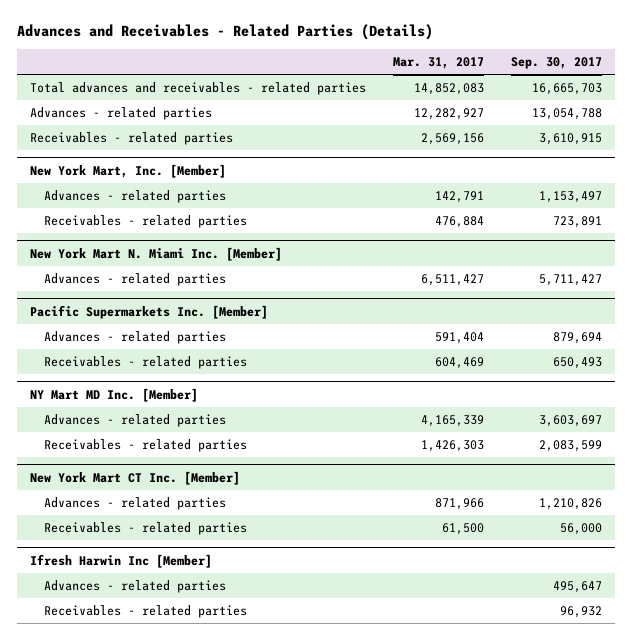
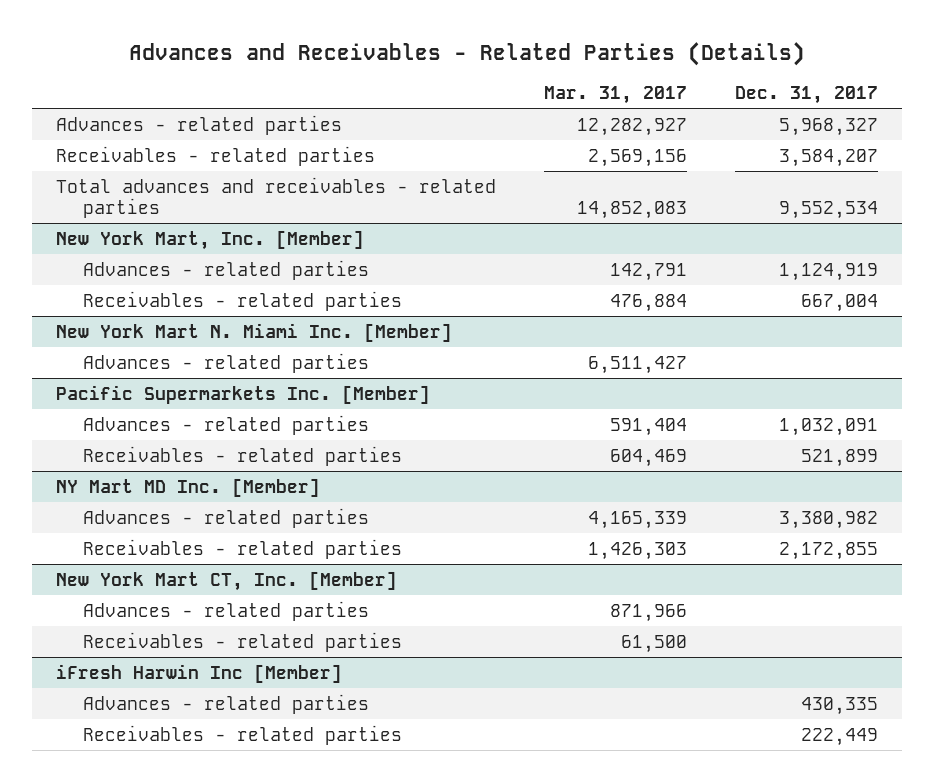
[510,57,602,70] Sep. 30, 2017 -> none
none -> [734,86,878,105] Dec. 31, 2017
[30,82,367,96] Total advances and receivables - related parties -> [55,176,496,218] Total advances and receivables - related parties
[30,470,241,485] New York Mart CT Inc. [Member] -> [55,570,397,591] New York Mart CT, Inc. [Member]
[30,553,213,568] Ifresh Harwin Inc [Member] -> [55,663,342,683] iFresh Harwin Inc [Member]

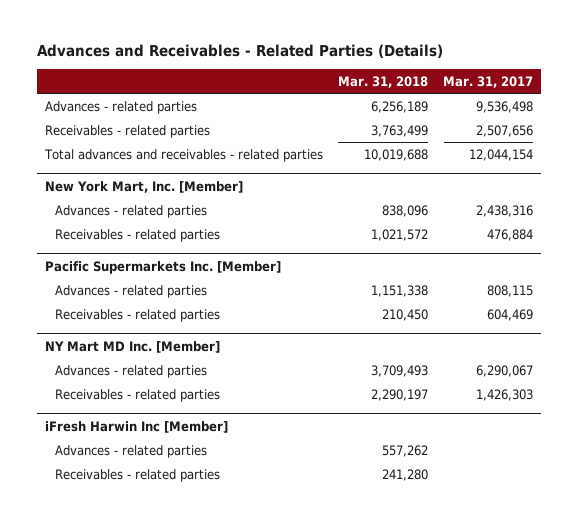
[734,86,878,105] Dec. 31, 2017 -> none
none -> [338,75,429,88] Mar. 31, 2018
[576,117,687,136] 12,282,927 -> [476,100,534,113] 9,536,498
[587,148,687,167] 2,569,156 -> [476,124,534,137] 2,507,656
[576,200,687,219] 14,852,083 -> [469,148,534,161] 12,044,154
[609,262,687,281] 142,791 -> [476,204,534,217] 2,438,316
[55,322,452,342] New York Mart N. Miami Inc. [Member] -> none
[82,352,369,373] Advances - related parties -> none
[609,417,687,436] 591,404 -> [487,284,534,297] 808,115
[587,510,687,529] 4,165,339 -> [476,364,534,377] 6,290,067
[55,570,397,591] New York Mart CT, Inc. [Member] -> none
[82,600,369,621] Advances - related parties -> none
[82,631,402,652] Receivables - related parties -> none

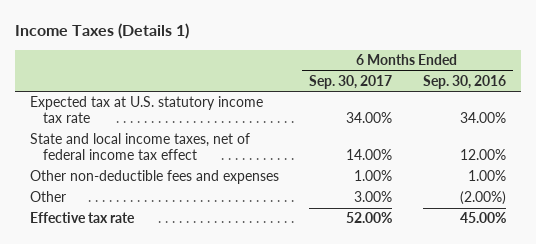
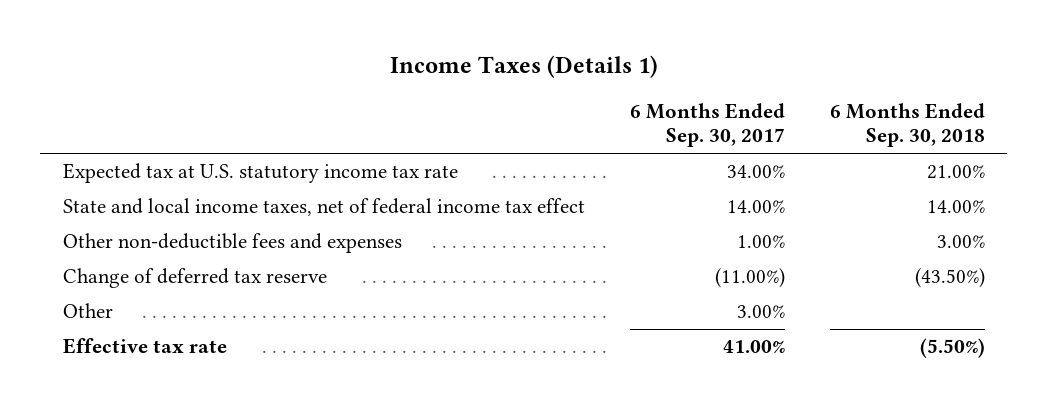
[422,74,506,89] Sep. 30, 2016 -> none
none -> [829,103,985,148] 6 Months Ended Sep. 30, 2018
none -> [62,268,327,289] Change of deferred tax reserve
[346,212,393,224] 52.00% -> [722,340,785,354] 41.00%

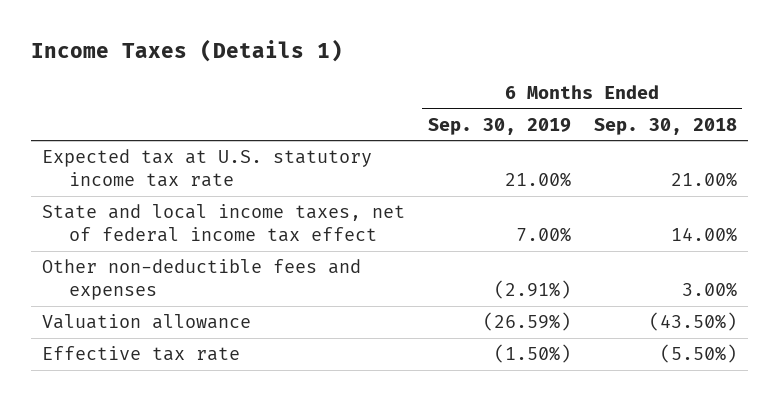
[629,103,785,148] 6 Months Ended Sep. 30, 2017 -> none
none -> [427,117,571,135] Sep. 30, 2019
[62,303,113,319] Other -> none
[62,268,327,289] Change of deferred tax reserve -> [42,314,252,330] Valuation allowance

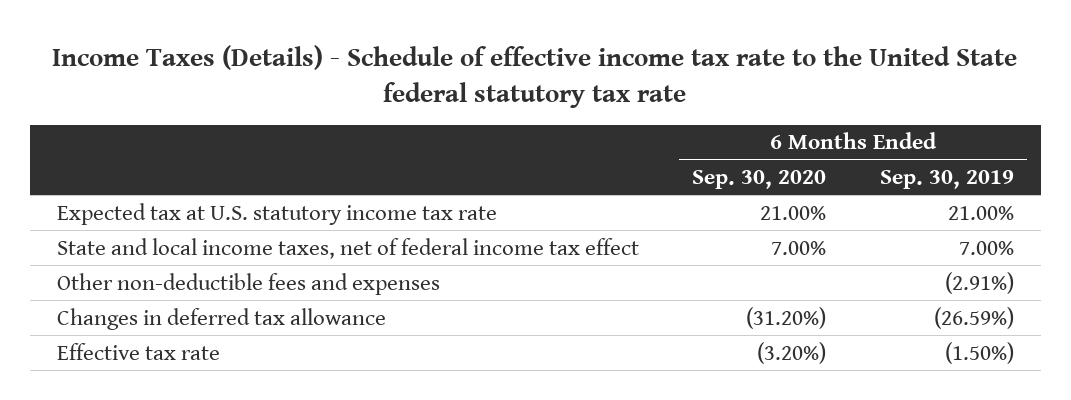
[30,39,343,63] Income Taxes (Details 1) -> [52,44,1018,108] Income Taxes (Details) - Schedule of effective income tax rate to the United State federal statutory tax rate
[593,117,737,135] Sep. 30, 2018 -> none
none -> [692,170,827,190] Sep. 30, 2020
[42,314,252,330] Valuation allowance -> [56,307,386,330] Changes in deferred tax allowance

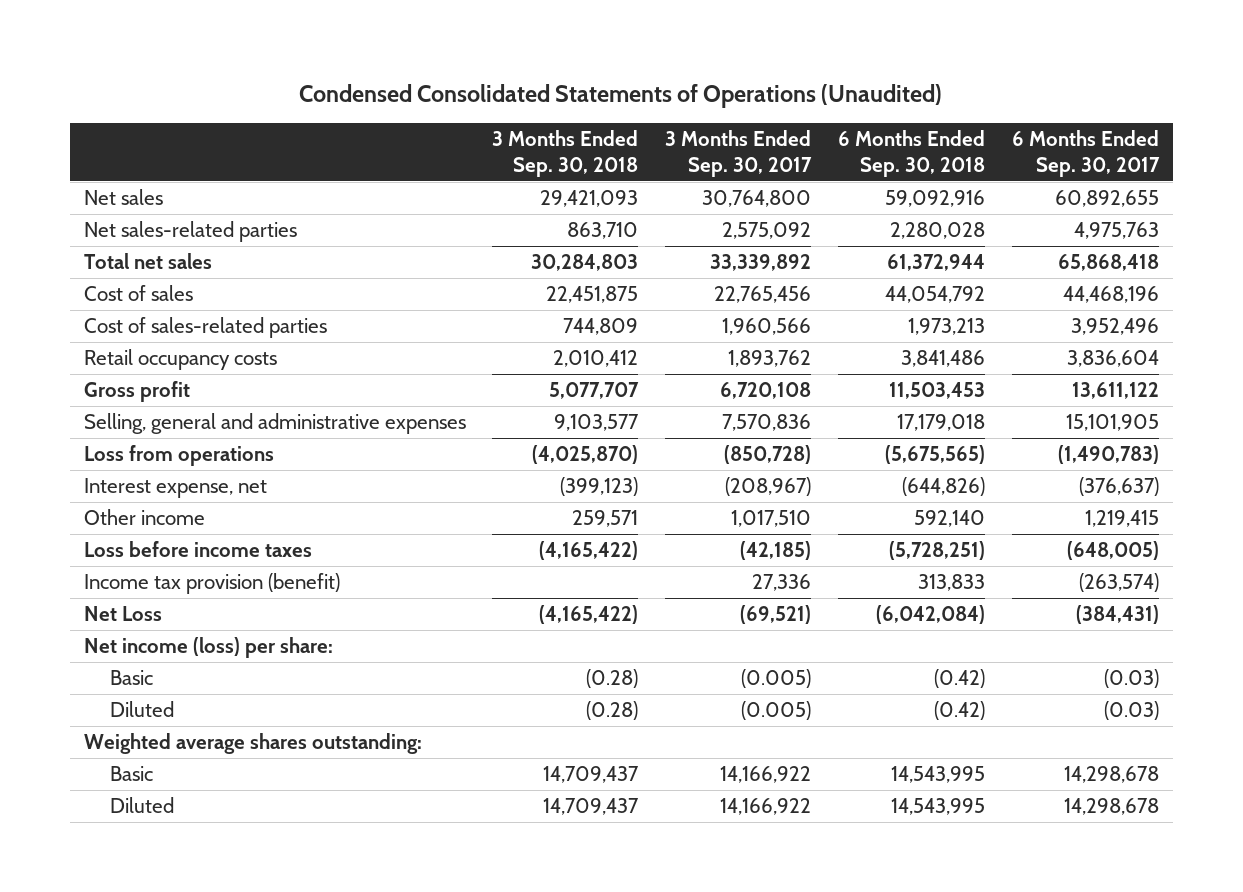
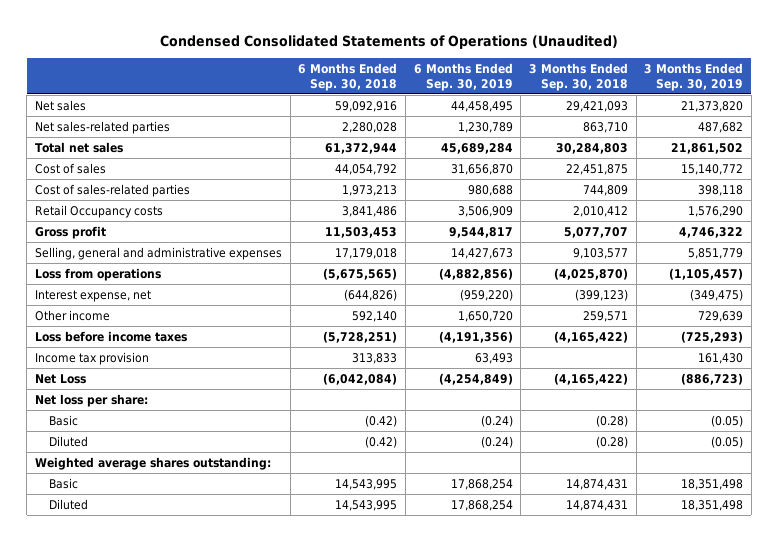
[665,129,813,177] 3 Months Ended Sep. 30, 2017 -> none
[1012,129,1161,177] 6 Months Ended Sep. 30, 2017 -> none
none -> [413,62,513,91] 6 Months Ended Sep. 30, 2019
none -> [644,62,744,91] 3 Months Ended Sep. 30, 2019
[83,349,277,371] Retail occupancy costs -> [35,205,164,219] Retail Occupancy costs
[83,573,340,595] Income tax provision (benefit) -> [35,352,150,366] Income tax provision
[83,637,333,659] Net income (loss) per share: -> [35,394,149,408] Net loss per share:
[543,766,640,784] 14,709,437 -> [565,479,628,491] 14,874,431
[543,798,640,816] 14,709,437 -> [565,500,628,512] 14,874,431

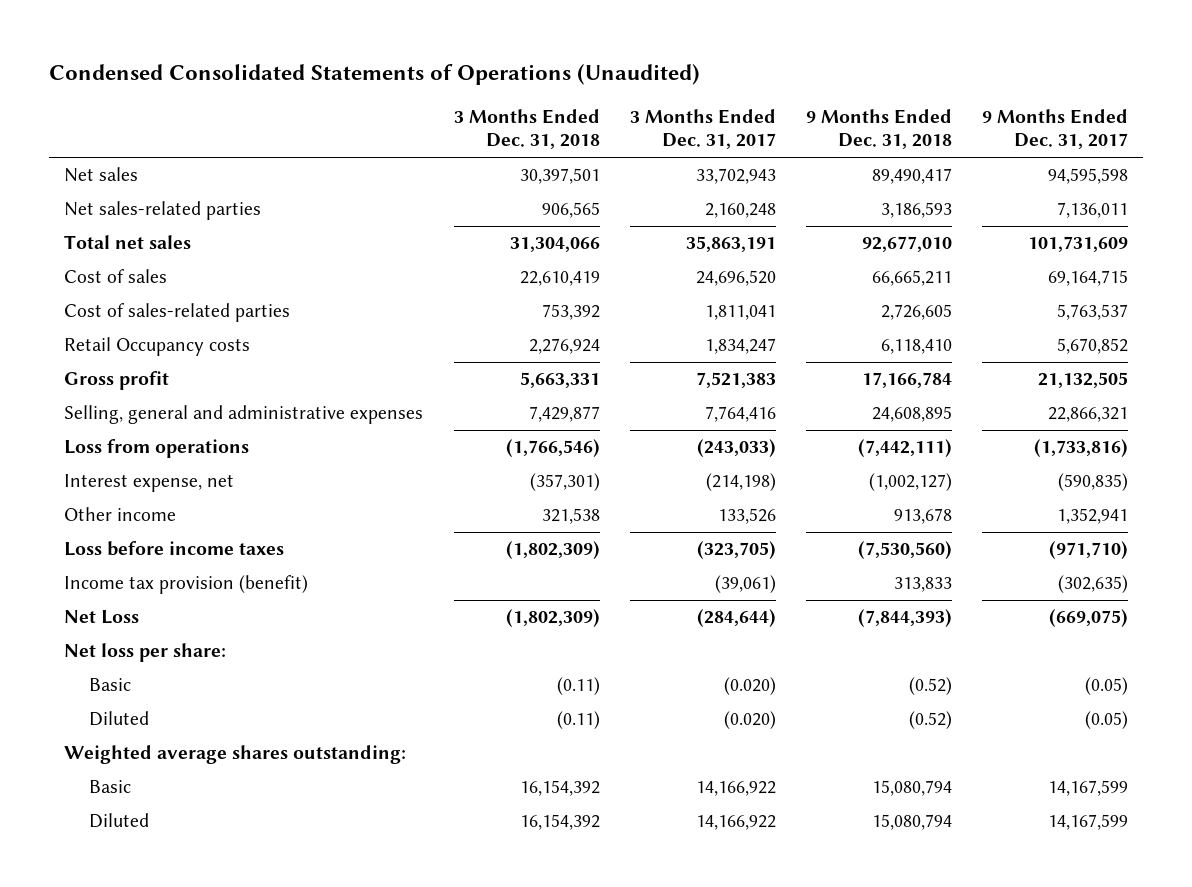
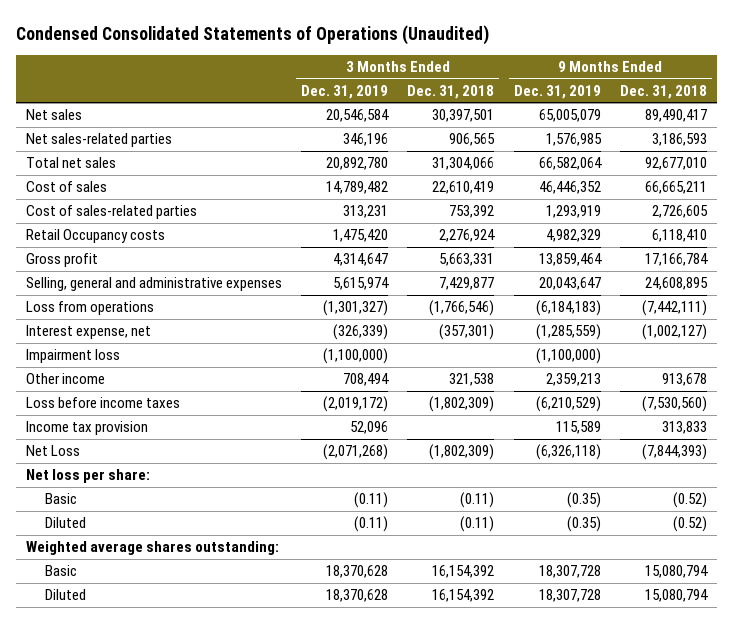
[629,108,776,150] 3 Months Ended Dec. 31, 2017 -> none
[981,108,1128,150] 9 Months Ended Dec. 31, 2017 -> none
none -> [301,84,389,99] Dec. 31, 2019
none -> [513,84,601,99] Dec. 31, 2019
none -> [26,349,121,364] Impairment loss
[64,575,309,595] Income tax provision (benefit) -> [26,421,149,436] Income tax provision

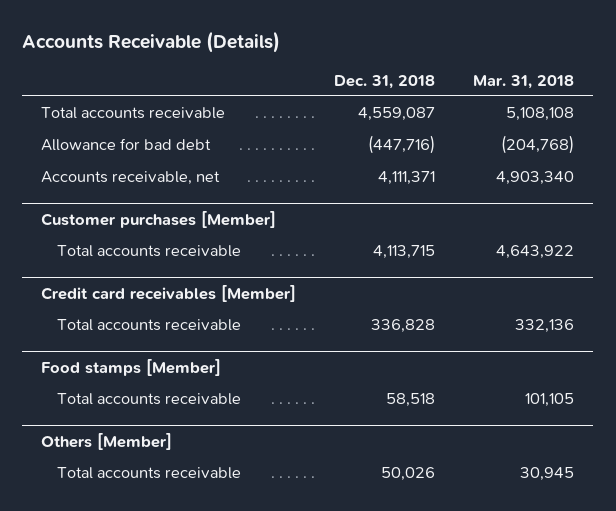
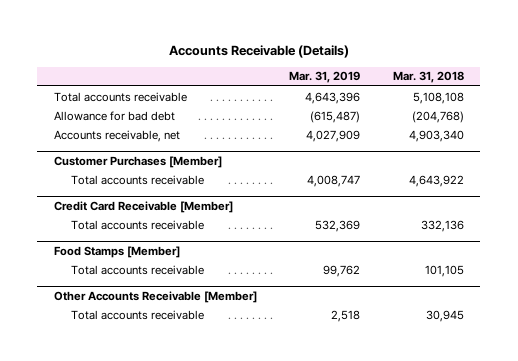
[334,74,436,89] Dec. 31, 2018 -> none
none -> [289,71,361,84] Mar. 31, 2019
[41,210,277,228] Customer purchases [Member] -> [53,155,222,168] Customer Purchases [Member]
[41,284,297,302] Credit card receivables [Member] -> [53,200,233,213] Credit Card Receivable [Member]
[41,358,222,376] Food stamps [Member] -> [53,245,180,258] Food Stamps [Member]
[41,432,173,450] Others [Member] -> [53,290,257,303] Other Accounts Receivable [Member]

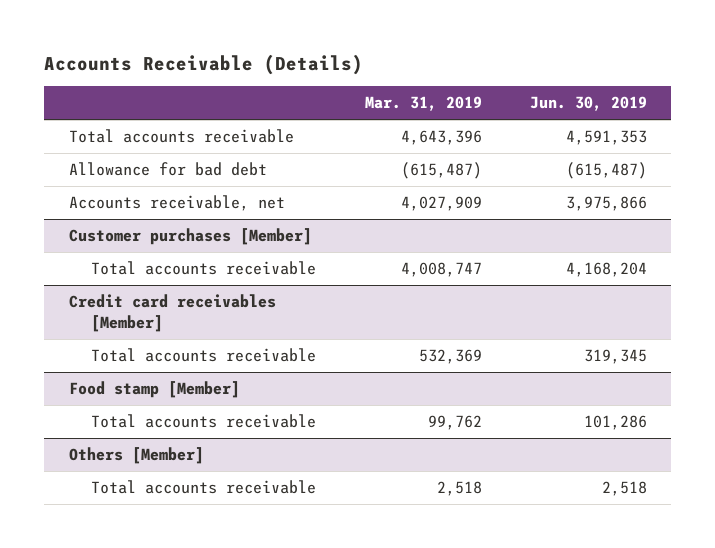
[393,71,465,84] Mar. 31, 2018 -> none
none -> [529,96,647,112] Jun. 30, 2019
[53,155,222,168] Customer Purchases [Member] -> [68,228,312,246] Customer purchases [Member]
[53,200,233,213] Credit Card Receivable [Member] -> [68,294,276,333] Credit card receivables [Member]
[53,245,180,258] Food Stamps [Member] -> [68,381,240,399] Food stamp [Member]
[53,290,257,303] Other Accounts Receivable [Member] -> [68,447,204,465] Others [Member]

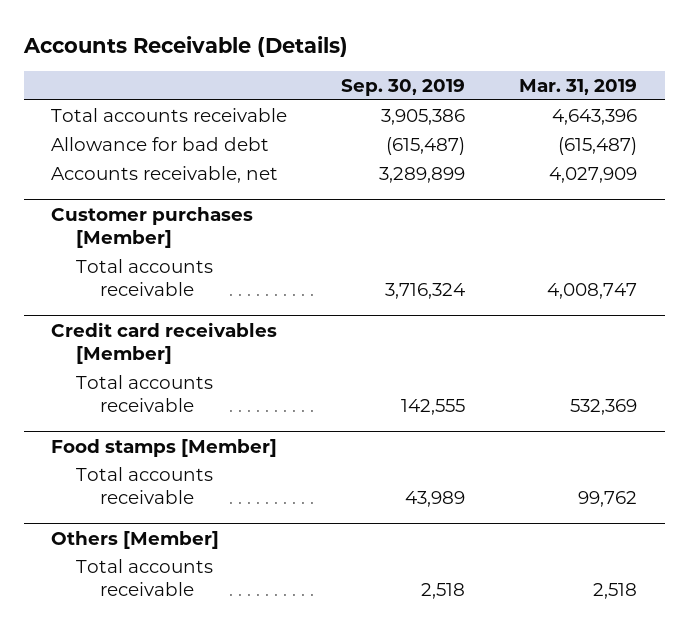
[529,96,647,112] Jun. 30, 2019 -> none
none -> [341,79,466,97] Sep. 30, 2019
[68,381,240,399] Food stamp [Member] -> [51,438,278,457] Food stamps [Member]

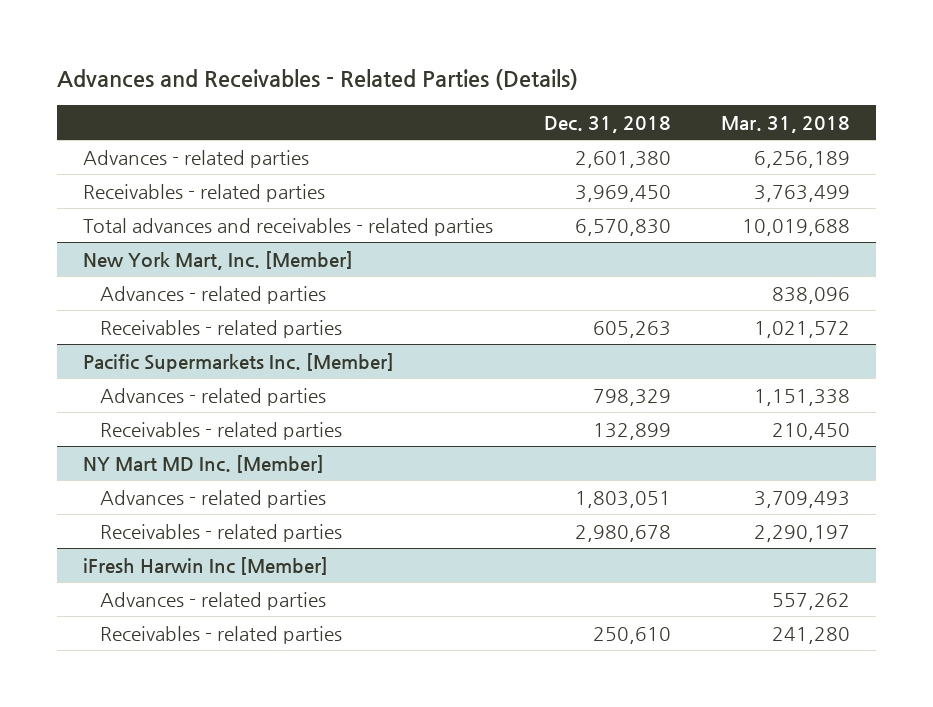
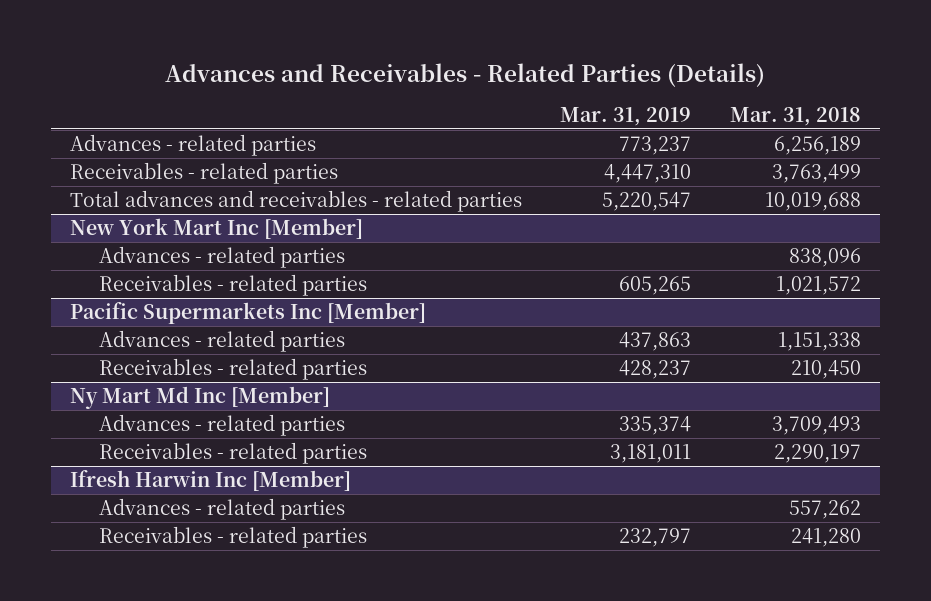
[543,115,671,133] Dec. 31, 2018 -> none
none -> [560,107,692,127] Mar. 31, 2019
[82,250,353,270] New York Mart, Inc. [Member] -> [70,218,364,240] New York Mart Inc [Member]
[82,352,394,372] Pacific Supermarkets Inc. [Member] -> [70,302,427,325] Pacific Supermarkets Inc [Member]
[82,454,324,473] NY Mart MD Inc. [Member] -> [70,386,331,410] Ny Mart Md Inc [Member]
[82,556,328,575] iFresh Harwin Inc [Member] -> [70,470,352,492] Ifresh Harwin Inc [Member]

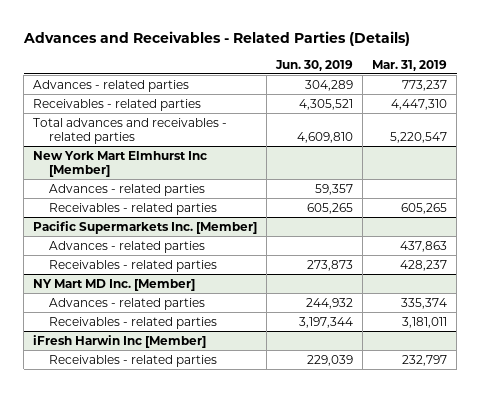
[729,107,861,127] Mar. 31, 2018 -> none
none -> [275,59,354,71] Jun. 30, 2019
[70,218,364,240] New York Mart Inc [Member] -> [33,150,208,177] New York Mart Elmhurst Inc [Member]
[70,302,427,325] Pacific Supermarkets Inc [Member] -> [33,220,258,234] Pacific Supermarkets Inc. [Member]
[70,386,331,410] Ny Mart Md Inc [Member] -> [33,278,196,291] NY Mart MD Inc. [Member]
[98,498,345,521] Advances - related parties -> none
[70,470,352,492] Ifresh Harwin Inc [Member] -> [33,334,207,348] iFresh Harwin Inc [Member]

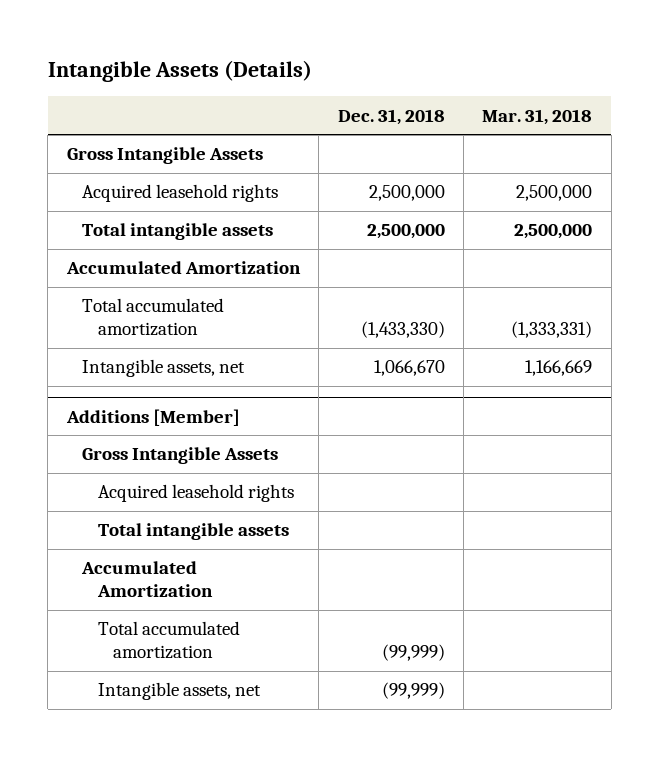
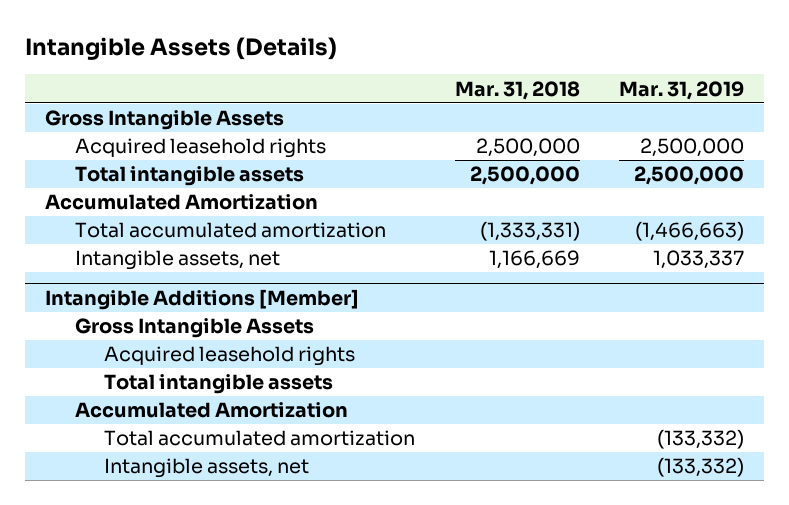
[337,108,445,125] Dec. 31, 2018 -> none
none -> [619,80,745,100] Mar. 31, 2019
[65,408,240,426] Additions [Member] -> [44,289,359,311] Intangible Additions [Member]

